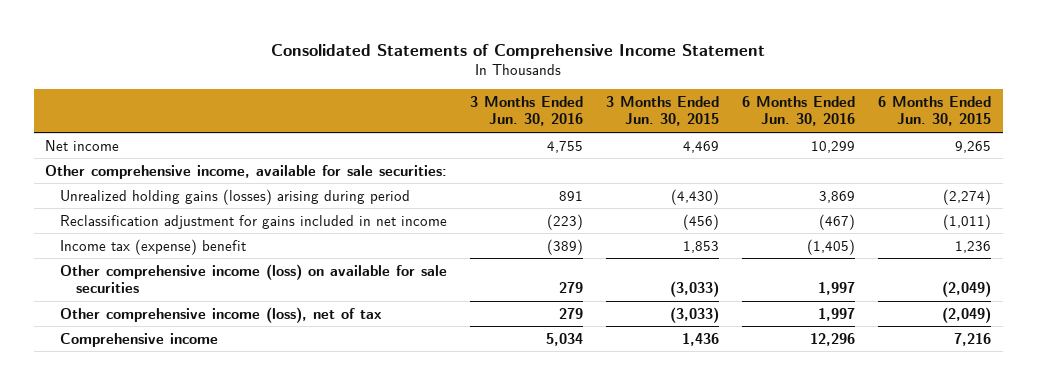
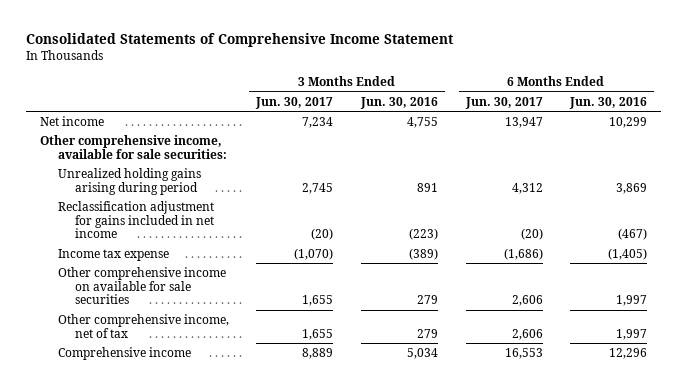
[606,95,720,127] 3 Months Ended Jun. 30, 2015 -> none
[878,95,992,127] 6 Months Ended Jun. 30, 2015 -> none
none -> [255,96,334,109] Jun. 30, 2017
none -> [464,96,543,109] Jun. 30, 2017
[60,188,411,205] Unrealized holding gains (losses) arising during period -> [57,167,201,195] Unrealized holding gains arising during period
[60,238,247,255] Income tax (expense) benefit -> [57,248,169,261] Income tax expense
[60,263,448,294] Other comprehensive income (loss) on available for sale securities -> [57,266,226,305] Other comprehensive income on available for sale securities
[60,306,383,323] Other comprehensive income (loss), net of tax -> [57,313,229,338] Other comprehensive income, net of tax

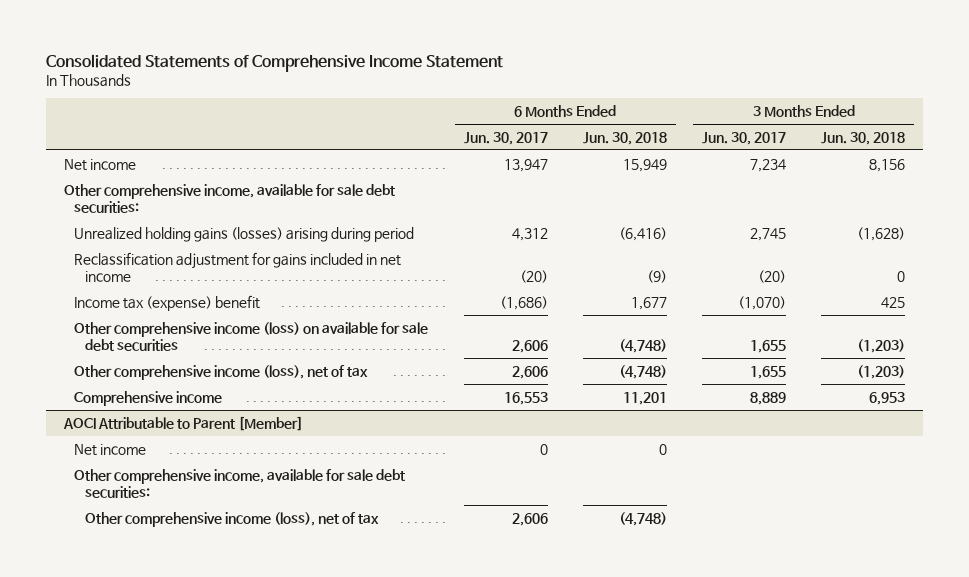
[359,96,438,109] Jun. 30, 2016 -> none
[569,96,648,109] Jun. 30, 2016 -> none
none -> [582,131,667,145] Jun. 30, 2018
none -> [821,131,906,145] Jun. 30, 2018
[39,134,227,159] Other comprehensive income, available for sale securities: -> [63,183,395,213] Other comprehensive income, available for sale debt securities:
[57,167,201,195] Unrealized holding gains arising during period -> [74,226,415,242] Unrealized holding gains (losses) arising during period
[57,248,169,261] Income tax expense -> [74,294,261,311] Income tax (expense) benefit
[57,266,226,305] Other comprehensive income on available for sale securities -> [74,321,429,351] Other comprehensive income (loss) on available for sale debt securities
[57,313,229,338] Other comprehensive income, net of tax -> [74,364,369,380] Other comprehensive income (loss), net of tax
none -> [62,415,303,431] AOCI Attributable to Parent [Member]
none -> [74,443,147,456] Net income
none -> [74,468,406,498] Other comprehensive income, available for sale debt securities:
none -> [85,511,380,527] Other comprehensive income (loss), net of tax

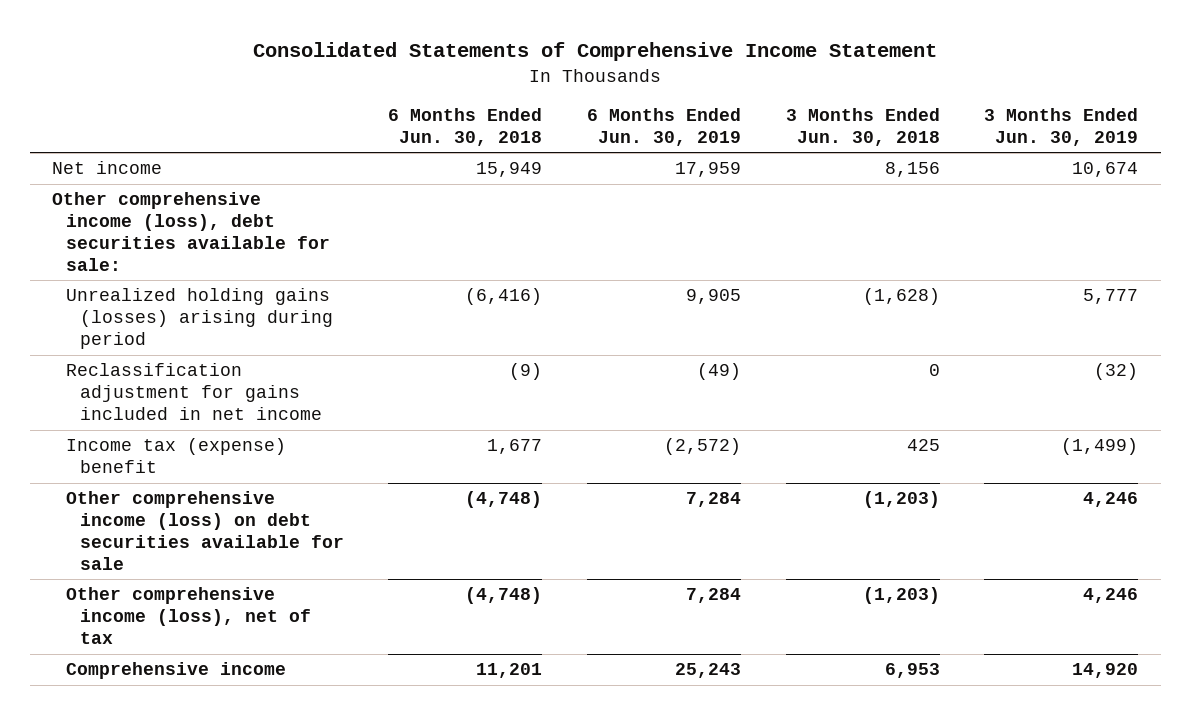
[463,131,548,145] Jun. 30, 2017 -> none
[701,131,786,145] Jun. 30, 2017 -> none
none -> [587,107,742,146] 6 Months Ended Jun. 30, 2019
none -> [984,107,1139,146] 3 Months Ended Jun. 30, 2019
[63,183,395,213] Other comprehensive income, available for sale debt securities: -> [52,192,330,271] Other comprehensive income (loss), debt securities available for sale:
[74,321,429,351] Other comprehensive income (loss) on available for sale debt securities -> [65,491,344,570] Other comprehensive income (loss) on debt securities available for sale
[62,415,303,431] AOCI Attributable to Parent [Member] -> none
[74,443,147,456] Net income -> none
[74,468,406,498] Other comprehensive income, available for sale debt securities: -> none
[85,511,380,527] Other comprehensive income (loss), net of tax -> none

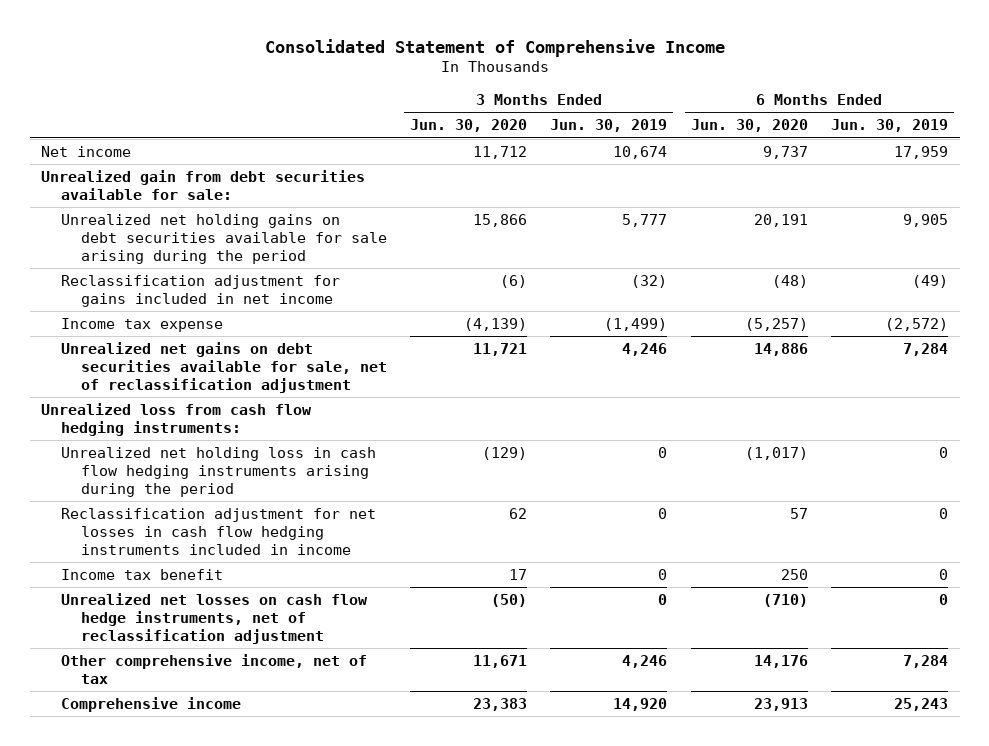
[253,42,938,62] Consolidated Statements of Comprehensive Income Statement -> [264,38,725,57] Consolidated Statement of Comprehensive Income
[388,107,543,146] 6 Months Ended Jun. 30, 2018 -> none
[785,107,940,146] 3 Months Ended Jun. 30, 2018 -> none
none -> [410,119,528,133] Jun. 30, 2020
none -> [690,119,808,133] Jun. 30, 2020
[52,192,330,271] Other comprehensive income (loss), debt securities available for sale: -> [41,169,366,200] Unrealized gain from debt securities available for sale:
[65,288,333,349] Unrealized holding gains (losses) arising during period -> [61,213,387,264] Unrealized net holding gains on debt securities available for sale arising during the period
[65,438,286,474] Income tax (expense) benefit -> [61,317,224,332] Income tax expense
[65,491,344,570] Other comprehensive income (loss) on debt securities available for sale -> [61,341,387,393] Unrealized net gains on debt securities available for sale, net of reclassification adjustment
none -> [41,402,313,436] Unrealized loss from cash flow hedging instruments:
none -> [61,446,377,497] Unrealized net holding loss in cash flow hedging instruments arising during the period
none -> [61,507,377,555] Reclassification adjustment for net losses in cash flow hedging instruments included in income
none -> [61,568,224,580] Income tax benefit
none -> [61,592,369,644] Unrealized net losses on cash flow hedge instruments, net of reclassification adjustment
[65,587,311,644] Other comprehensive income (loss), net of tax -> [61,653,368,684] Other comprehensive income, net of tax

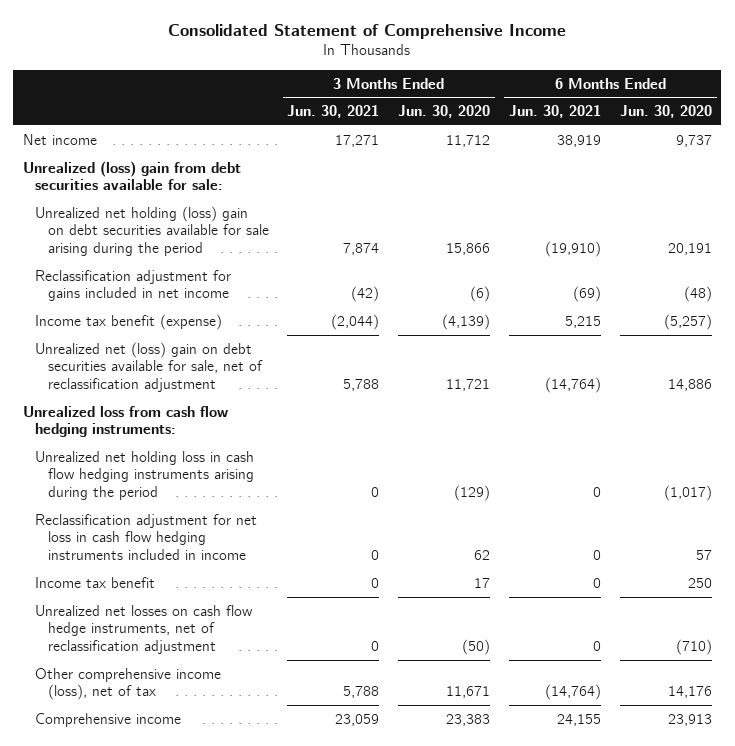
[550,119,668,133] Jun. 30, 2019 -> none
[830,119,948,133] Jun. 30, 2019 -> none
none -> [287,105,380,119] Jun. 30, 2021
none -> [509,105,602,119] Jun. 30, 2021
[41,169,366,200] Unrealized gain from debt securities available for sale: -> [22,160,241,191] Unrealized (loss) gain from debt securities available for sale:
[61,213,387,264] Unrealized net holding gains on debt securities available for sale arising during the period -> [35,205,269,257] Unrealized net holding (loss) gain on debt securities available for sale arising during the period
[61,317,224,332] Income tax expense -> [35,313,223,330] Income tax benefit (expense)
[61,341,387,393] Unrealized net gains on debt securities available for sale, net of reclassification adjustment -> [35,341,263,393] Unrealized net (loss) gain on debt securities available for sale, net of reclassification adjustment
[61,507,377,555] Reclassification adjustment for net losses in cash flow hedging instruments included in income -> [35,513,258,561] Reclassification adjustment for net loss in cash flow hedging instruments included in income
[61,653,368,684] Other comprehensive income, net of tax -> [35,667,222,701] Other comprehensive income (loss), net of tax

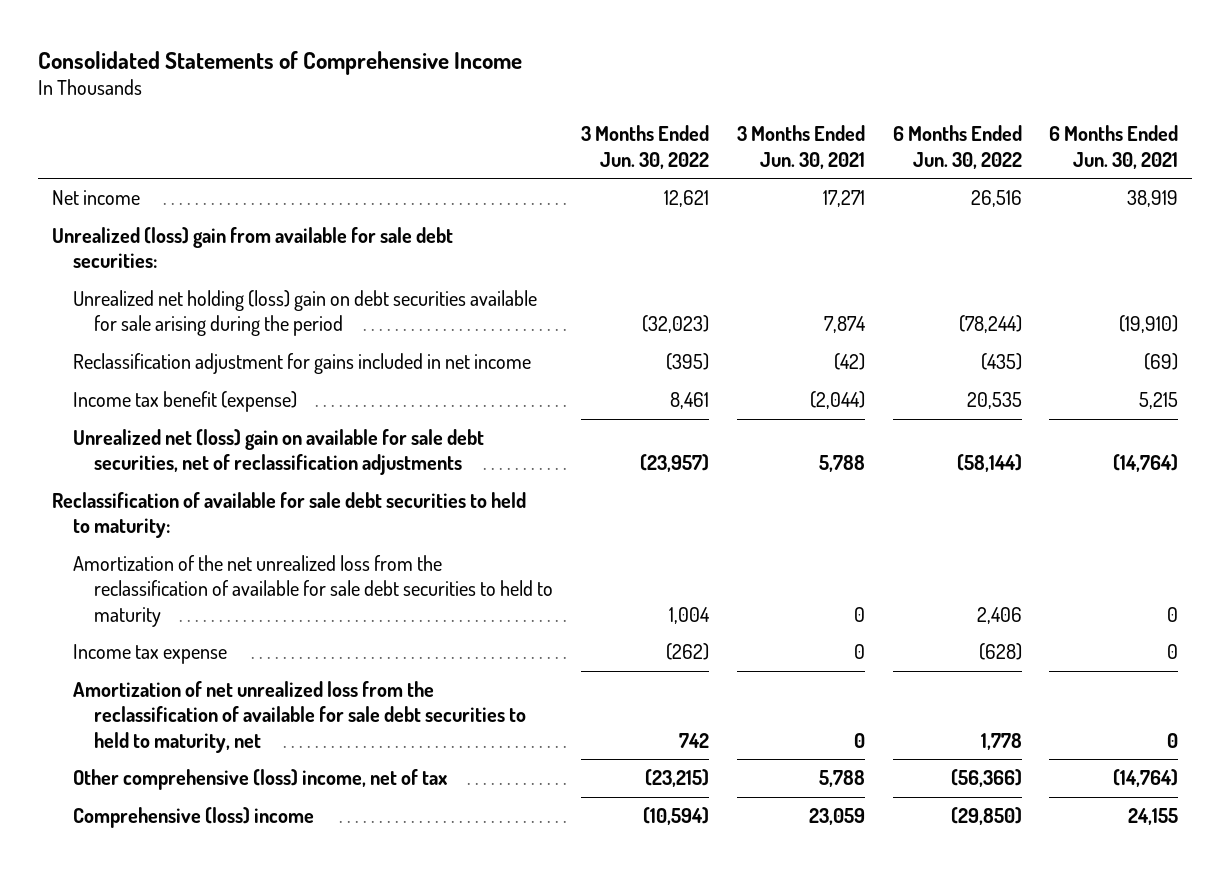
[168,23,567,39] Consolidated Statement of Comprehensive Income -> [37,50,522,75] Consolidated Statements of Comprehensive Income
[398,105,491,119] Jun. 30, 2020 -> none
[620,105,713,119] Jun. 30, 2020 -> none
none -> [580,125,709,169] 3 Months Ended Jun. 30, 2022
none -> [892,125,1022,169] 6 Months Ended Jun. 30, 2022
[22,160,241,191] Unrealized (loss) gain from debt securities available for sale: -> [51,227,453,269] Unrealized (loss) gain from available for sale debt securities:
[22,405,228,438] Unrealized loss from cash flow hedging instruments: -> none
[35,450,255,501] Unrealized net holding loss in cash flow hedging instruments arising during the period -> none
[35,513,258,561] Reclassification adjustment for net loss in cash flow hedging instruments included in income -> none
[35,604,254,655] Unrealized net losses on cash flow hedge instruments, net of reclassification adjustment -> none
[35,341,263,393] Unrealized net (loss) gain on debt securities available for sale, net of reclassification adjustment -> [72,429,484,476] Unrealized net (loss) gain on available for sale debt securities, net of reclassification adjustments
none -> [51,492,526,539] Reclassification of available for sale debt securities to held to maturity:
none -> [72,555,553,627] Amortization of the net unrealized loss from the reclassification of available for sale debt securities to held to maturity
[35,576,156,588] Income tax benefit -> [72,644,227,665] Income tax expense
none -> [72,681,526,753] Amortization of net unrealized loss from the reclassification of available for sale debt securities to held to maturity, net
[35,667,222,701] Other comprehensive income (loss), net of tax -> [72,769,447,791] Other comprehensive (loss) income, net of tax
[35,712,182,727] Comprehensive income -> [72,807,314,829] Comprehensive (loss) income

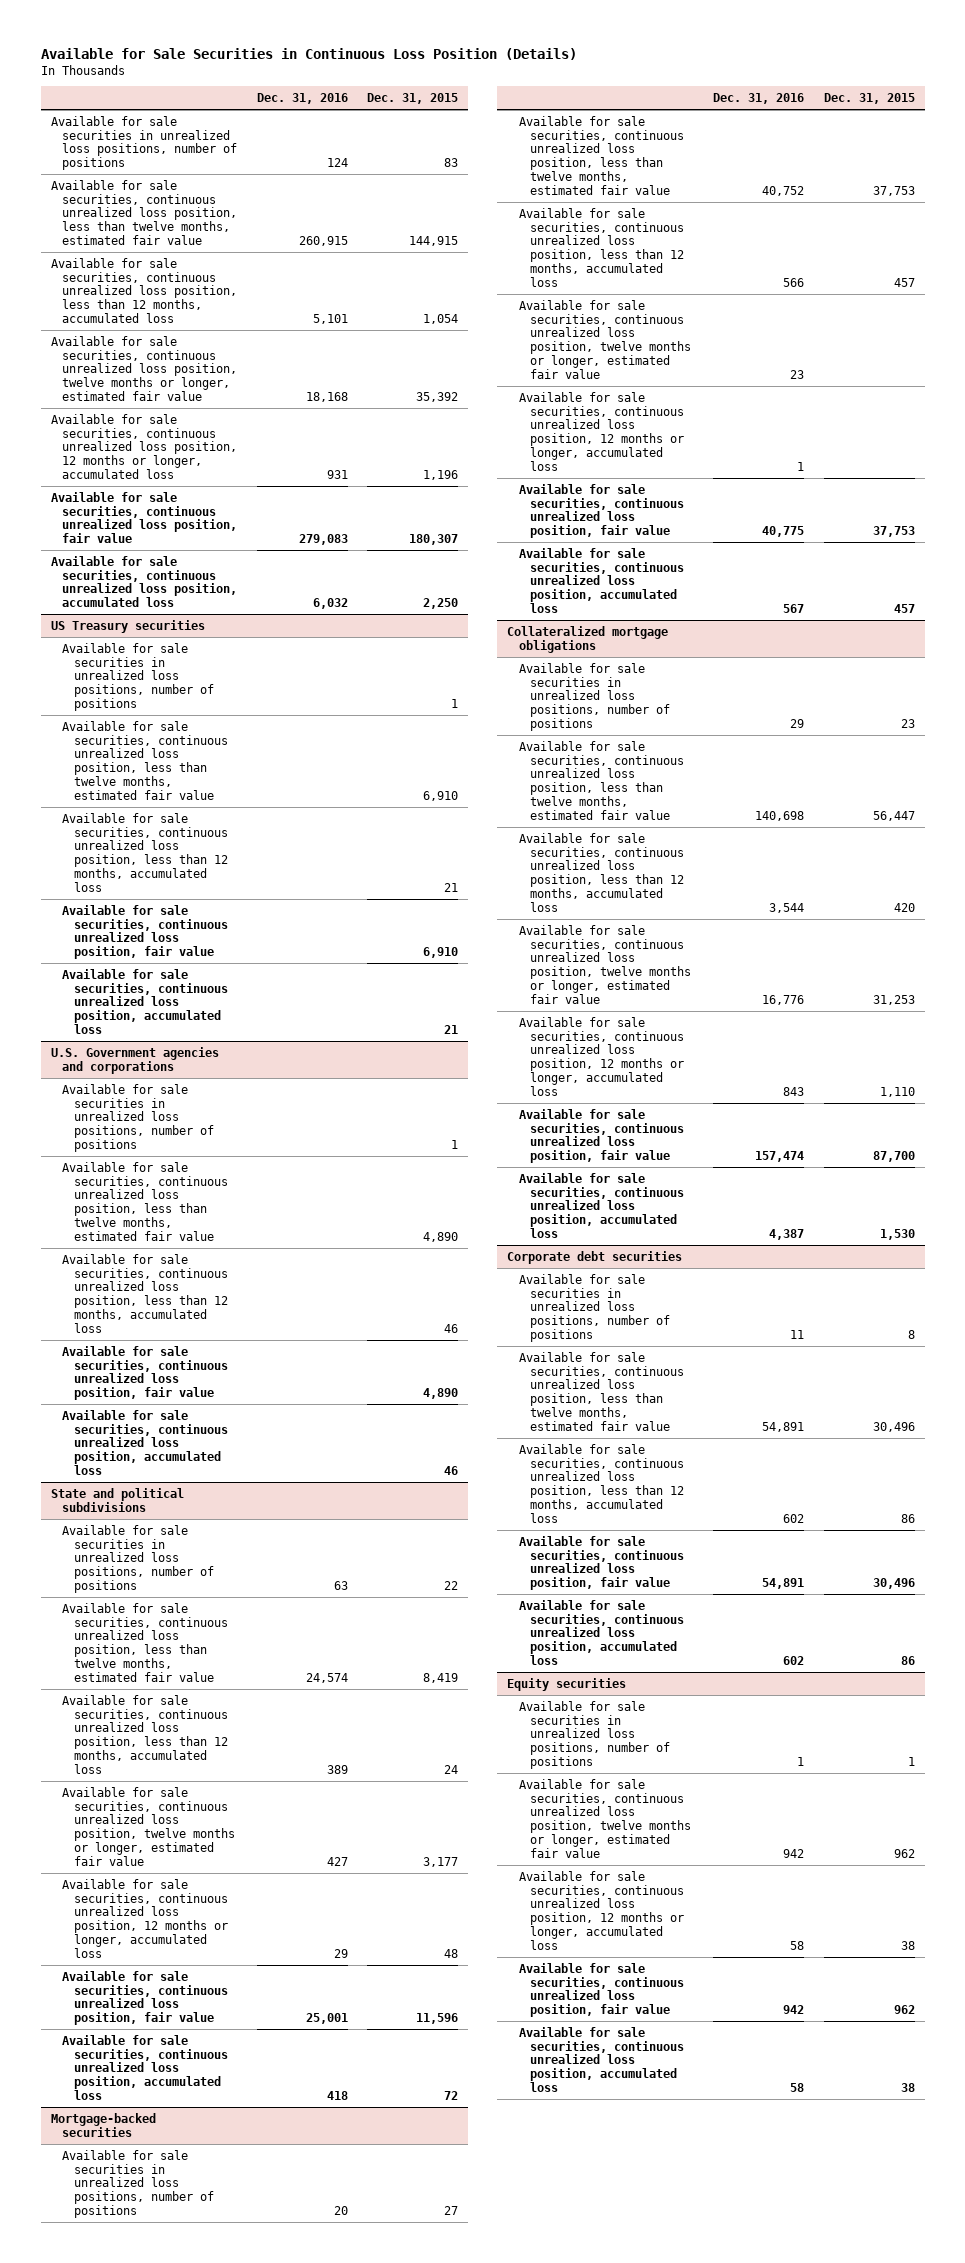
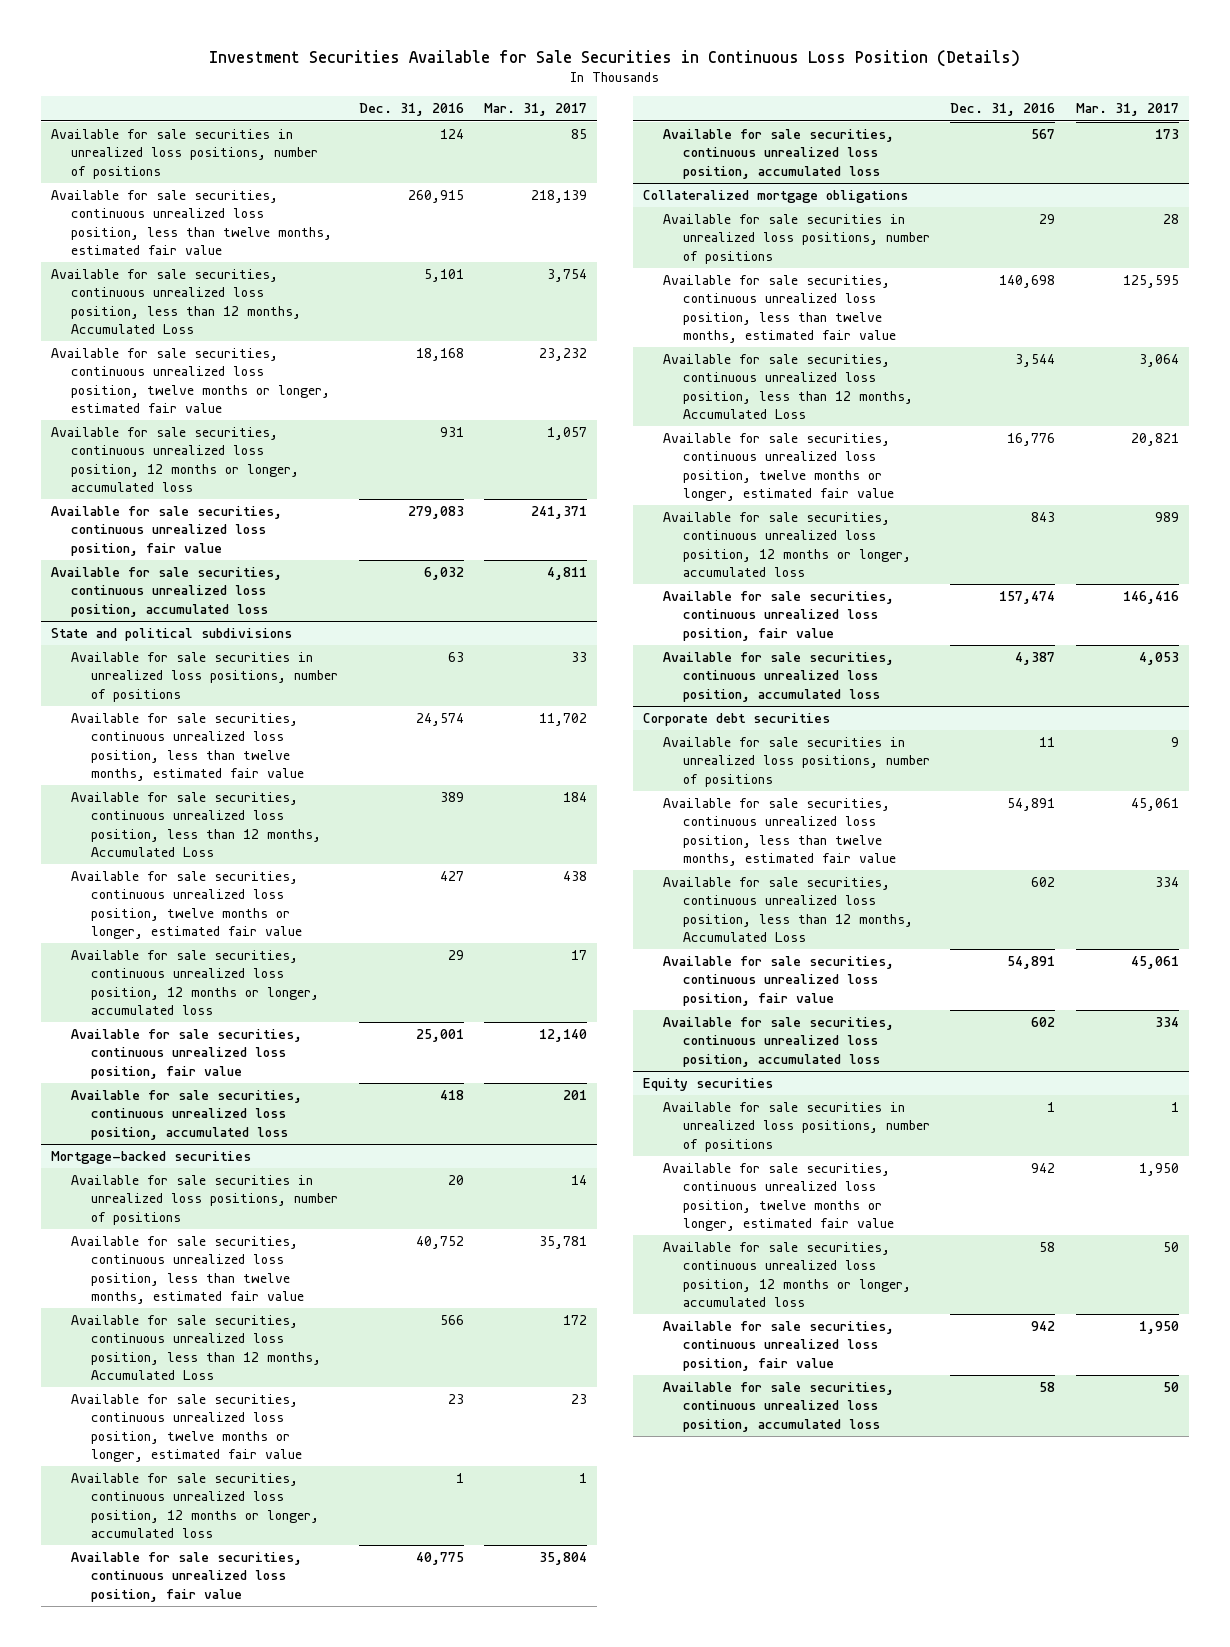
[40,47,577,60] Available for Sale Securities in Continuous Loss Position (Details) -> [209,50,1021,68] Investment Securities Available for Sale Securities in Continuous Loss Position (Details)
[367,93,459,105] Dec. 31, 2015 -> none
none -> [484,103,588,117] Mar. 31, 2017
[50,257,238,324] Available for sale securities, continuous unrealized loss position, less than 12 months, accumulated loss -> [51,268,302,334] Available for sale securities, continuous unrealized loss position, less than 12 months, Accumulated Loss
[50,619,205,633] US Treasury securities -> none
[62,642,214,712] Available for sale securities in unrealized loss positions, number of positions -> none
[62,720,228,801] Available for sale securities, continuous unrealized loss position, less than twelve months, estimated fair value -> none
[62,812,228,893] Available for sale securities, continuous unrealized loss position, less than 12 months, accumulated loss -> none
[62,904,228,960] Available for sale securities, continuous unrealized loss position, fair value -> none
[62,968,228,1035] Available for sale securities, continuous unrealized loss position, accumulated loss -> none
[50,1046,219,1074] U.S. Government agencies and corporations -> none
[62,1083,214,1153] Available for sale securities in unrealized loss positions, number of positions -> none
[62,1161,228,1242] Available for sale securities, continuous unrealized loss position, less than twelve months, estimated fair value -> none
[62,1253,228,1334] Available for sale securities, continuous unrealized loss position, less than 12 months, accumulated loss -> none
[62,1345,228,1401] Available for sale securities, continuous unrealized loss position, fair value -> none
[62,1409,228,1476] Available for sale securities, continuous unrealized loss position, accumulated loss -> none
[62,1694,228,1775] Available for sale securities, continuous unrealized loss position, less than 12 months, accumulated loss -> [71,791,322,857] Available for sale securities, continuous unrealized loss position, less than 12 months, Accumulated Loss
[518,207,685,288] Available for sale securities, continuous unrealized loss position, less than 12 months, accumulated loss -> [71,1314,322,1380] Available for sale securities, continuous unrealized loss position, less than 12 months, Accumulated Loss
[518,832,685,913] Available for sale securities, continuous unrealized loss position, less than 12 months, accumulated loss -> [662,353,913,419] Available for sale securities, continuous unrealized loss position, less than 12 months, Accumulated Loss
[518,1443,685,1524] Available for sale securities, continuous unrealized loss position, less than 12 months, accumulated loss -> [662,876,913,942] Available for sale securities, continuous unrealized loss position, less than 12 months, Accumulated Loss

